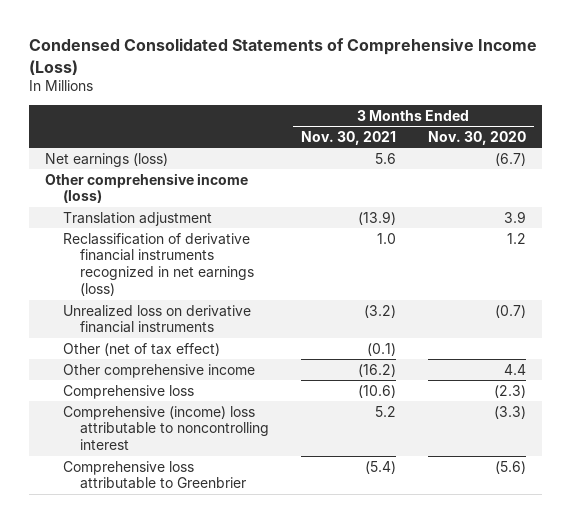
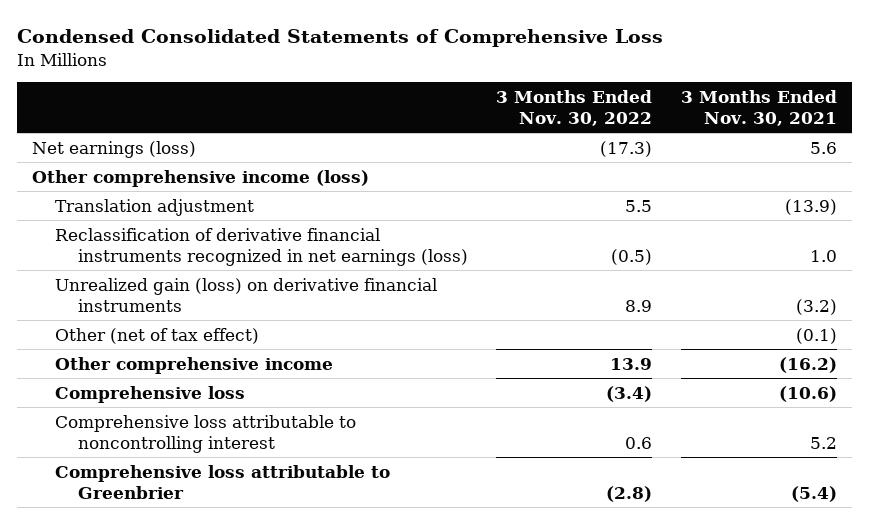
[29,38,538,75] Condensed Consolidated Statements of Comprehensive Income (Loss) -> [17,29,664,48] Condensed Consolidated Statements of Comprehensive Loss
[427,130,526,145] Nov. 30, 2020 -> none
none -> [496,90,653,126] 3 Months Ended Nov. 30, 2022
[62,304,251,334] Unrealized loss on derivative financial instruments -> [54,277,437,312] Unrealized gain (loss) on derivative financial instruments
[62,405,269,451] Comprehensive (income) loss attributable to noncontrolling interest -> [54,414,356,453] Comprehensive loss attributable to noncontrolling interest

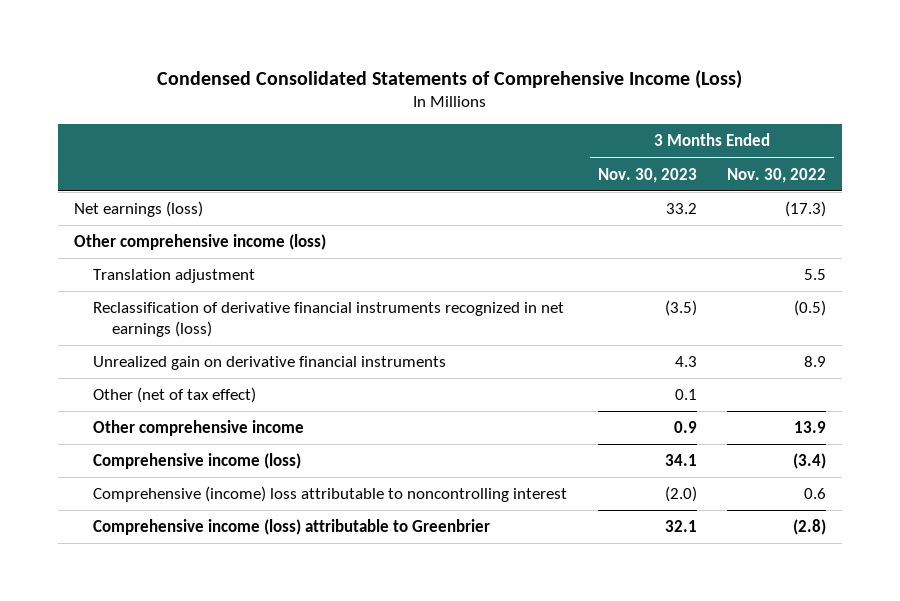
[17,29,664,48] Condensed Consolidated Statements of Comprehensive Loss -> [157,69,743,89] Condensed Consolidated Statements of Comprehensive Income (Loss)
[681,90,838,126] 3 Months Ended Nov. 30, 2021 -> none
none -> [597,167,697,183] Nov. 30, 2023
[54,277,437,312] Unrealized gain (loss) on derivative financial instruments -> [92,356,446,371] Unrealized gain on derivative financial instruments
[54,385,245,403] Comprehensive loss -> [92,453,301,470] Comprehensive income (loss)
[54,414,356,453] Comprehensive loss attributable to noncontrolling interest -> [92,486,567,503] Comprehensive (income) loss attributable to noncontrolling interest
[54,464,390,499] Comprehensive loss attributable to Greenbrier -> [92,519,490,536] Comprehensive income (loss) attributable to Greenbrier

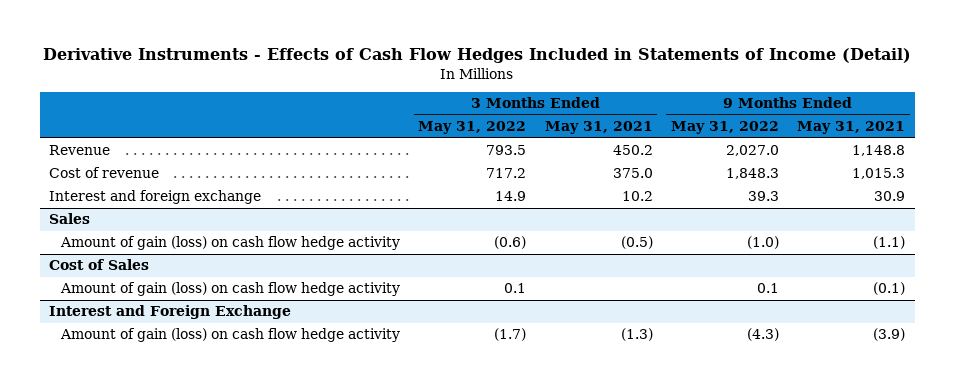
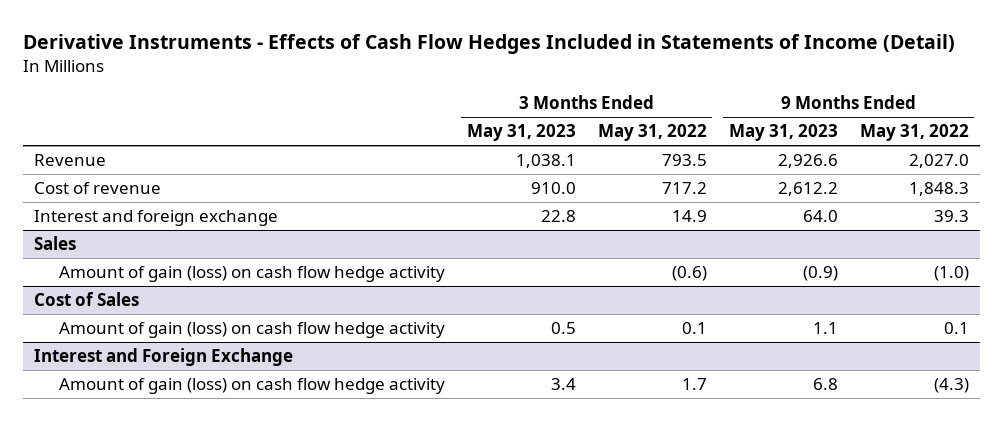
[544,121,653,135] May 31, 2021 -> none
[797,121,906,135] May 31, 2021 -> none
none -> [466,124,576,142] May 31, 2023
none -> [728,124,838,142] May 31, 2023
[494,328,527,342] (1.7) -> [681,378,707,391] 1.7

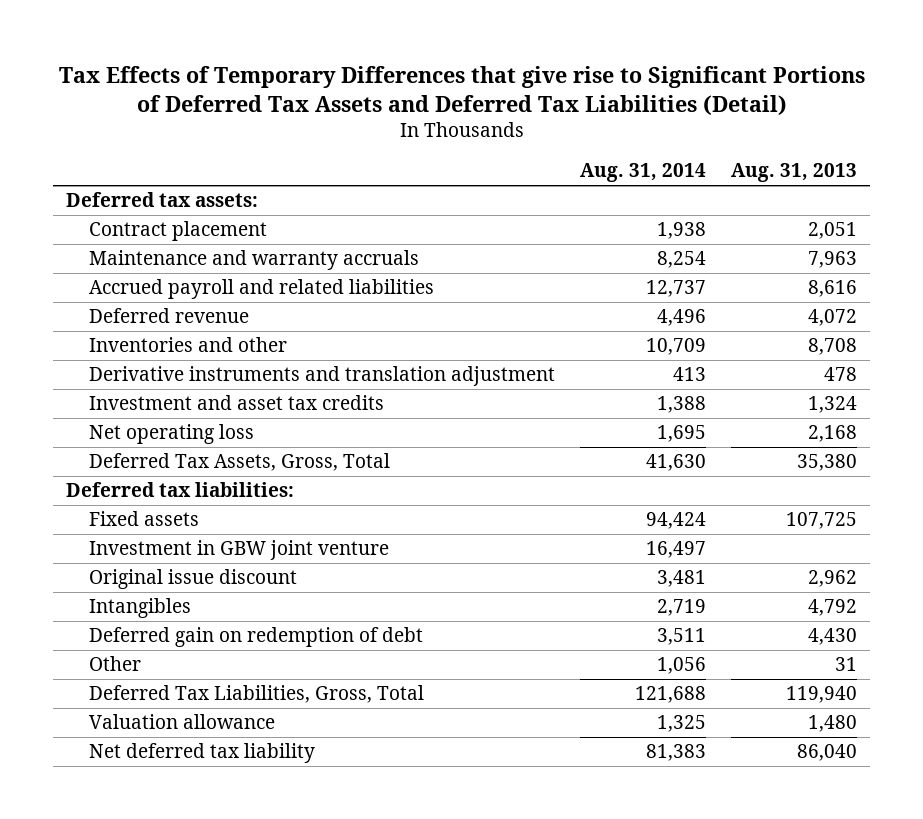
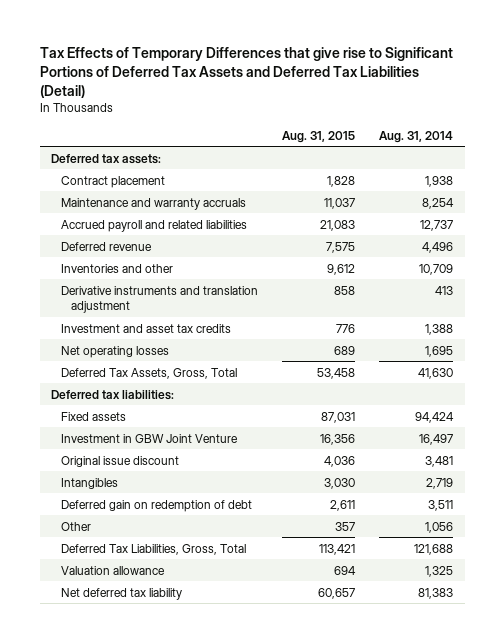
[731,163,858,183] Aug. 31, 2013 -> none
none -> [281,130,355,143] Aug. 31, 2015
[88,424,254,445] Net operating loss -> [61,345,170,358] Net operating losses
[88,540,389,561] Investment in GBW joint venture -> [61,433,239,443] Investment in GBW Joint Venture

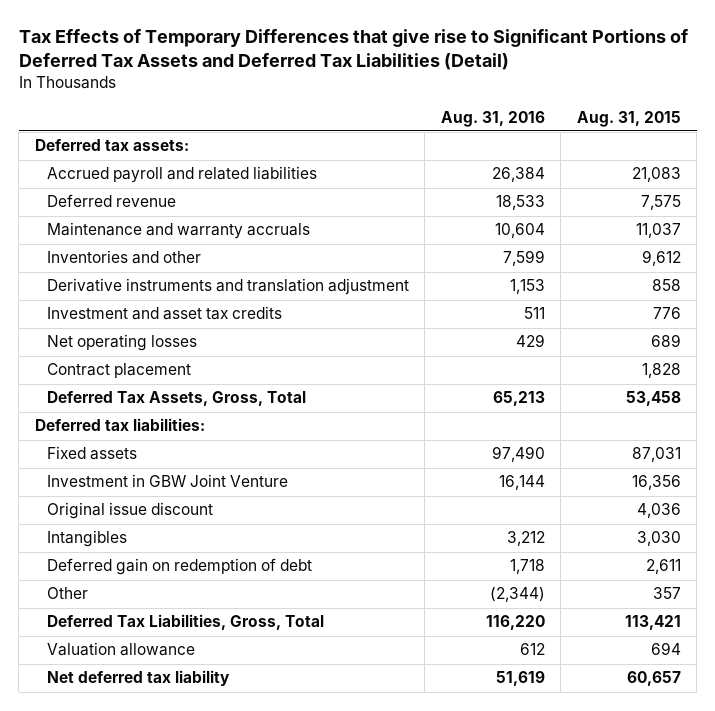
[378,130,453,143] Aug. 31, 2014 -> none
none -> [440,110,545,127] Aug. 31, 2016
[61,197,247,210] Maintenance and warranty accruals -> [46,222,310,240] Maintenance and warranty accruals
[61,175,166,188] Contract placement -> [46,363,191,379] Contract placement

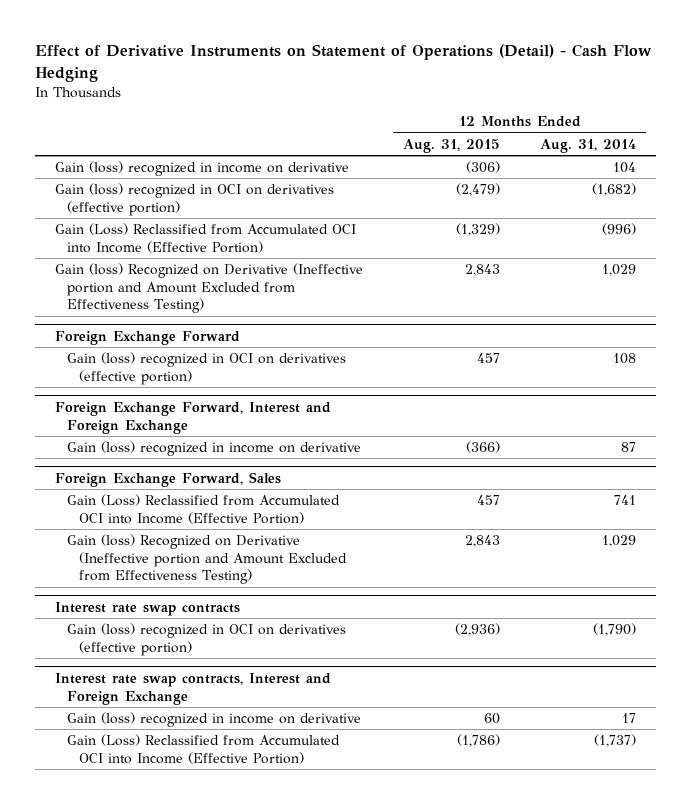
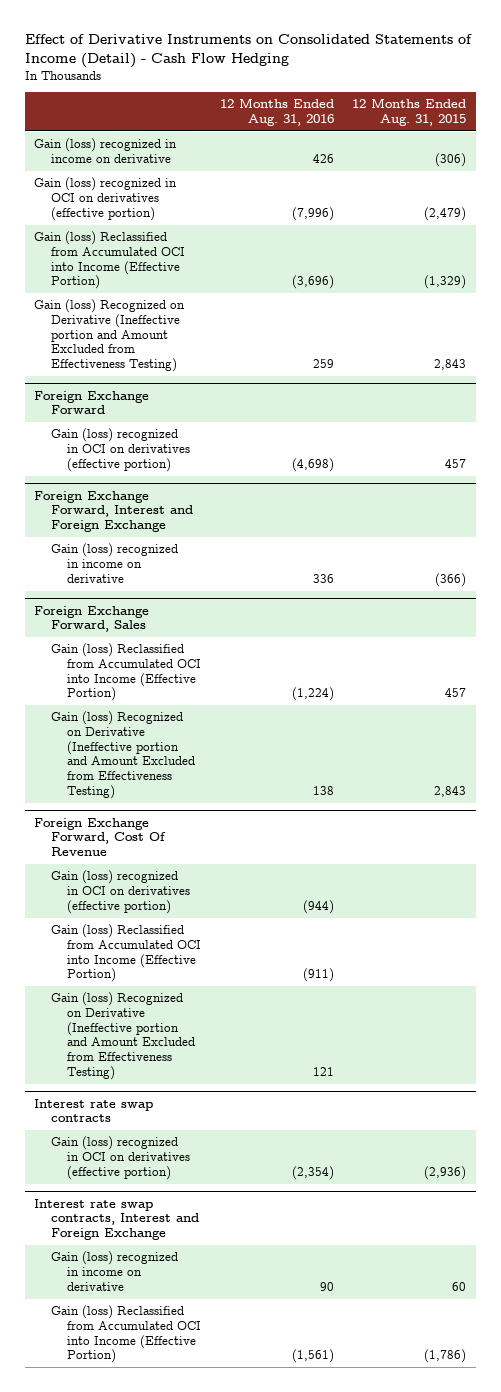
[34,44,652,82] Effect of Derivative Instruments on Statement of Operations (Detail) - Cash Flow Hedging -> [24,34,472,69] Effect of Derivative Instruments on Consolidated Statements of Income (Detail) - Cash Flow Hedging
[540,138,637,153] Aug. 31, 2014 -> none
none -> [219,98,334,127] 12 Months Ended Aug. 31, 2016
[54,223,356,253] Gain (Loss) Reclassified from Accumulated OCI into Income (Effective Portion) -> [34,231,185,290] Gain (loss) Reclassified from Accumulated OCI into Income (Effective Portion)
[67,494,341,524] Gain (Loss) Reclassified from Accumulated OCI into Income (Effective Portion) -> [50,643,202,702] Gain (loss) Reclassified from Accumulated OCI into Income (Effective Portion)
none -> [34,817,166,857] Foreign Exchange Forward, Cost Of Revenue
none -> [50,870,191,914] Gain (loss) recognized in OCI on derivatives (effective portion)
none -> [50,924,202,983] Gain (loss) Reclassified from Accumulated OCI into Income (Effective Portion)
none -> [50,992,196,1080] Gain (loss) Recognized on Derivative (Ineffective portion and Amount Excluded from Effectiveness Testing)
[67,734,341,764] Gain (Loss) Reclassified from Accumulated OCI into Income (Effective Portion) -> [50,1305,202,1364] Gain (loss) Reclassified from Accumulated OCI into Income (Effective Portion)

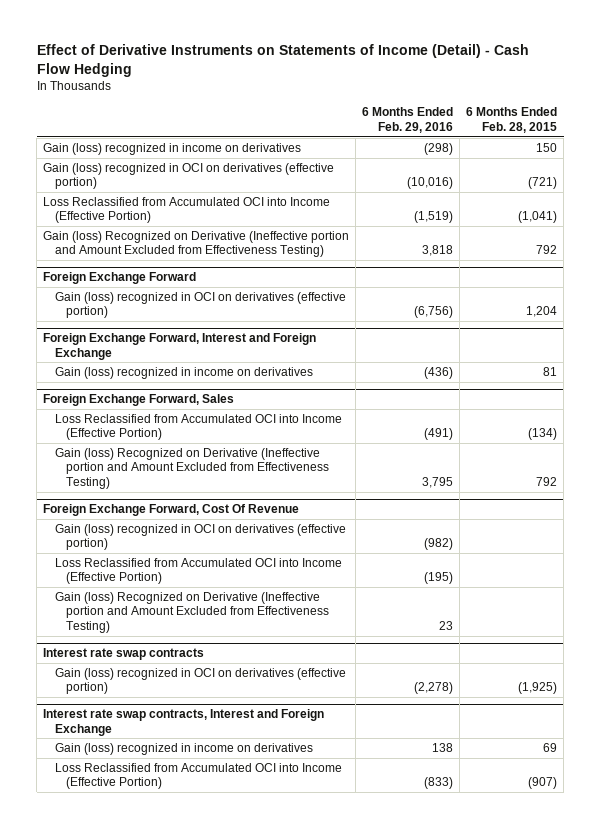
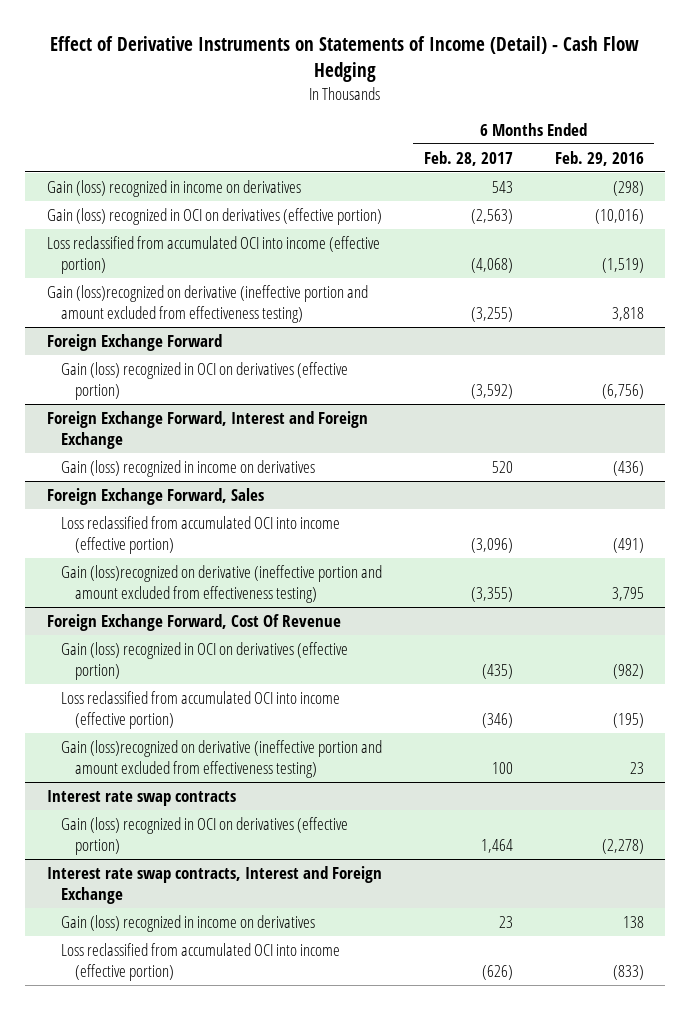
[466,107,558,133] 6 Months Ended Feb. 28, 2015 -> none
none -> [423,150,513,166] Feb. 28, 2017
[43,197,331,224] Loss Reclassified from Accumulated OCI into Income (Effective Portion) -> [46,235,380,275] Loss reclassified from accumulated OCI into income (effective portion)
[43,231,350,258] Gain (loss) Recognized on Derivative (Ineffective portion and Amount Excluded from Effectiveness Testing) -> [46,284,368,324] Gain (loss)recognized on derivative (ineffective portion and amount excluded from effectiveness testing)
[54,414,342,441] Loss Reclassified from Accumulated OCI into Income (Effective Portion) -> [60,515,340,555] Loss reclassified from accumulated OCI into income (effective portion)
[54,448,330,489] Gain (loss) Recognized on Derivative (Ineffective portion and Amount Excluded from Effectiveness Testing) -> [60,564,382,604] Gain (loss)recognized on derivative (ineffective portion and amount excluded from effectiveness testing)
[54,558,342,585] Loss Reclassified from Accumulated OCI into Income (Effective Portion) -> [60,690,340,730] Loss reclassified from accumulated OCI into income (effective portion)
[54,592,330,633] Gain (loss) Recognized on Derivative (Ineffective portion and Amount Excluded from Effectiveness Testing) -> [60,739,382,779] Gain (loss)recognized on derivative (ineffective portion and amount excluded from effectiveness testing)
[54,763,342,790] Loss Reclassified from Accumulated OCI into Income (Effective Portion) -> [60,942,340,982] Loss reclassified from accumulated OCI into income (effective portion)

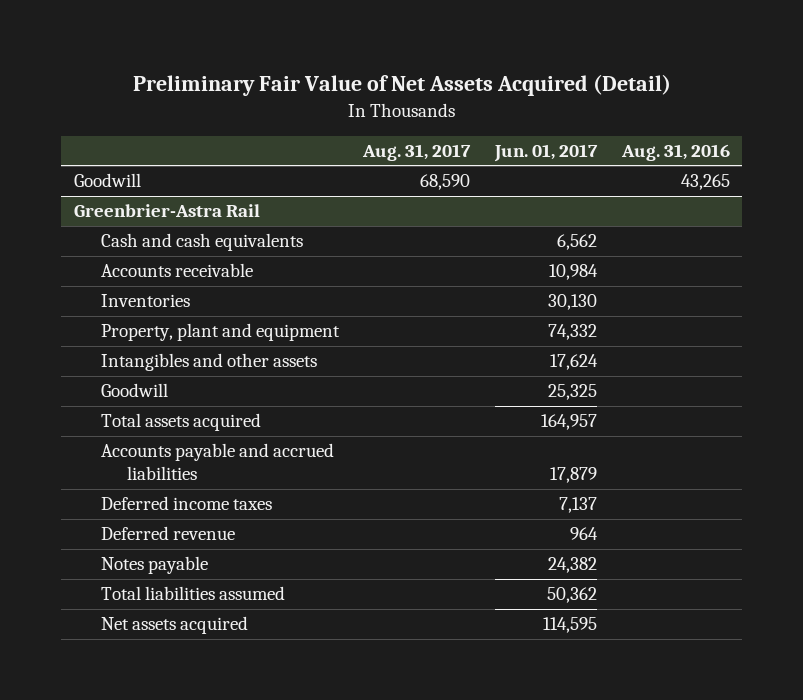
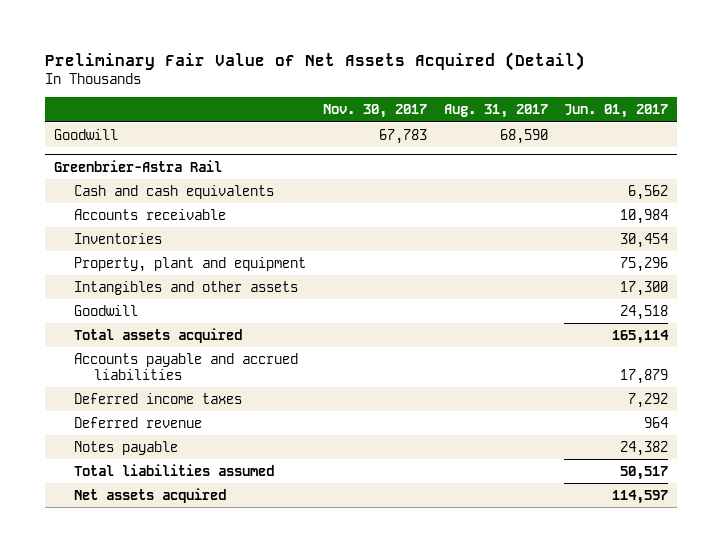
[620,143,730,161] Aug. 31, 2016 -> none
none -> [322,104,427,119] Nov. 30, 2017
[547,294,597,311] 30,130 -> [620,232,669,248] 30,454
[547,324,597,341] 74,332 -> [620,256,669,272] 75,296
[549,354,598,371] 17,624 -> [620,280,669,296] 17,300
[547,384,597,401] 25,325 -> [620,304,669,320] 24,518
[540,414,597,431] 164,957 -> [612,329,670,344] 165,114
[558,497,597,514] 7,137 -> [628,392,669,408] 7,292
[546,587,597,604] 50,362 -> [620,465,669,480] 50,517
[542,617,597,634] 114,595 -> [612,489,669,504] 114,597

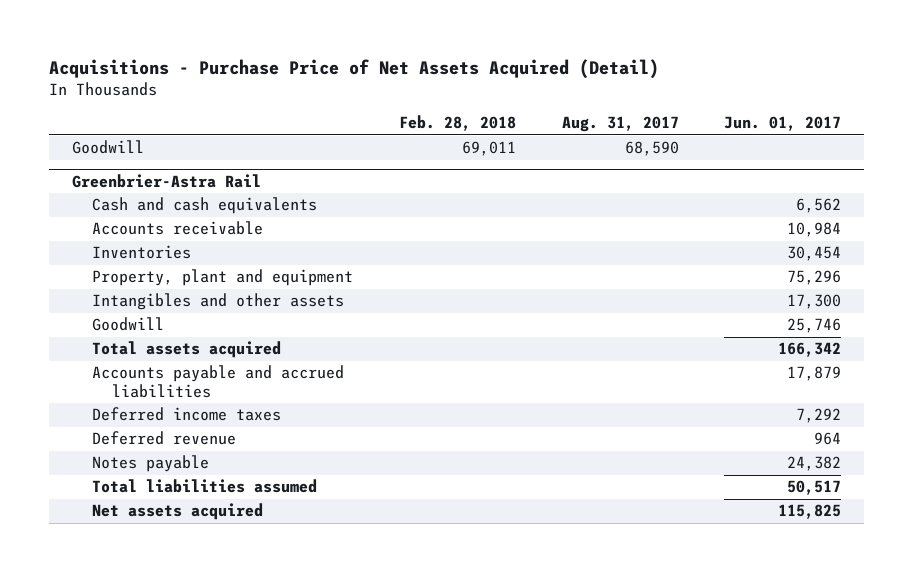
[45,51,586,71] Preliminary Fair Value of Net Assets Acquired (Detail) -> [49,58,660,79] Acquisitions - Purchase Price of Net Assets Acquired (Detail)
[322,104,427,119] Nov. 30, 2017 -> none
none -> [398,115,516,132] Feb. 28, 2018
[620,304,669,320] 24,518 -> [787,318,842,334] 25,746
[612,329,670,344] 165,114 -> [778,342,842,358] 166,342
[612,489,669,504] 114,597 -> [778,504,842,520] 115,825

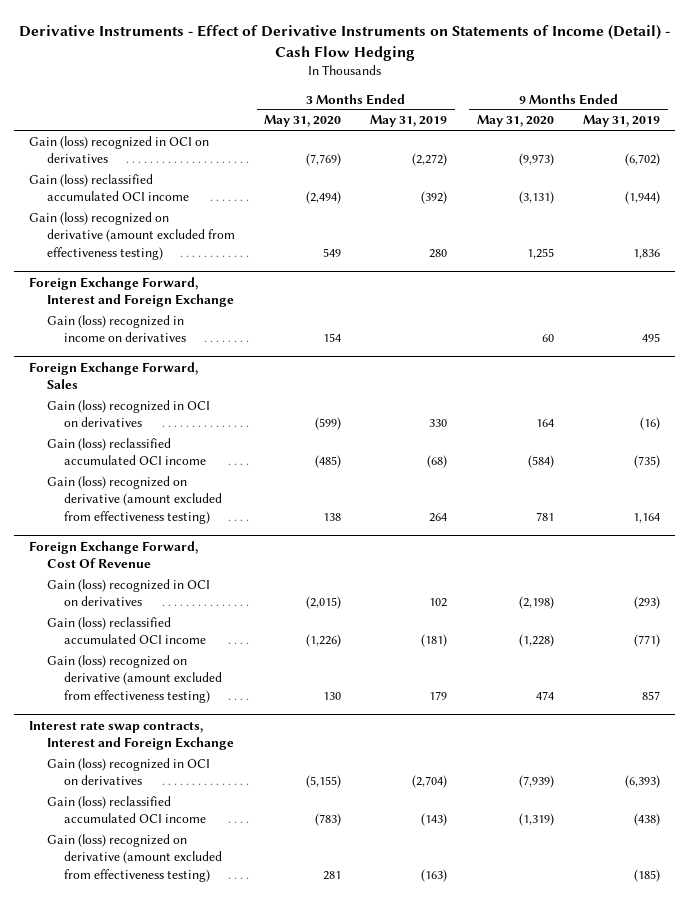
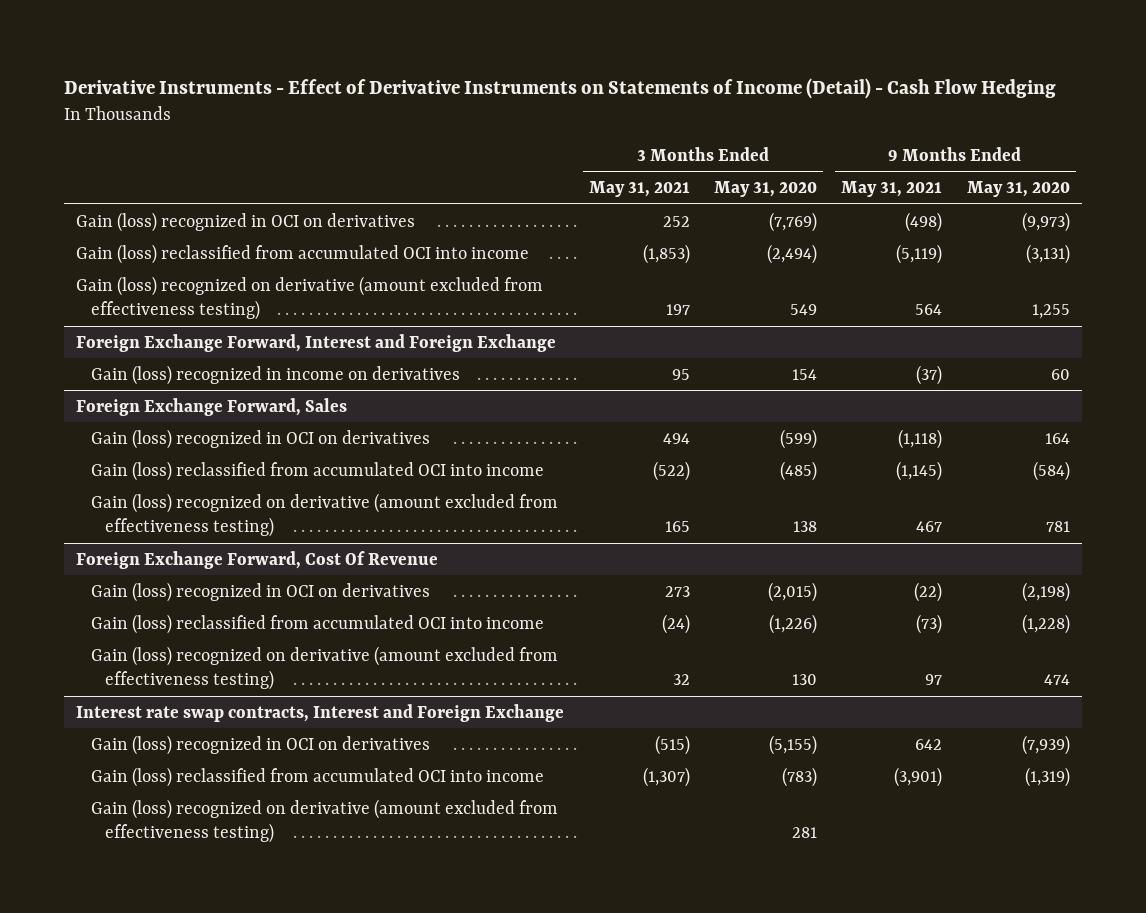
[370,115,448,128] May 31, 2019 -> none
[583,115,661,128] May 31, 2019 -> none
none -> [588,181,690,198] May 31, 2021
none -> [841,181,943,198] May 31, 2021
[29,173,189,202] Gain (loss) reclassified accumulated OCI income -> [76,243,530,264] Gain (loss) reclassified from accumulated OCI into income
[46,437,207,466] Gain (loss) reclassified accumulated OCI income -> [90,460,544,481] Gain (loss) reclassified from accumulated OCI into income
[46,616,207,645] Gain (loss) reclassified accumulated OCI income -> [90,613,544,634] Gain (loss) reclassified from accumulated OCI into income
[46,795,207,824] Gain (loss) reclassified accumulated OCI income -> [90,766,544,787] Gain (loss) reclassified from accumulated OCI into income

